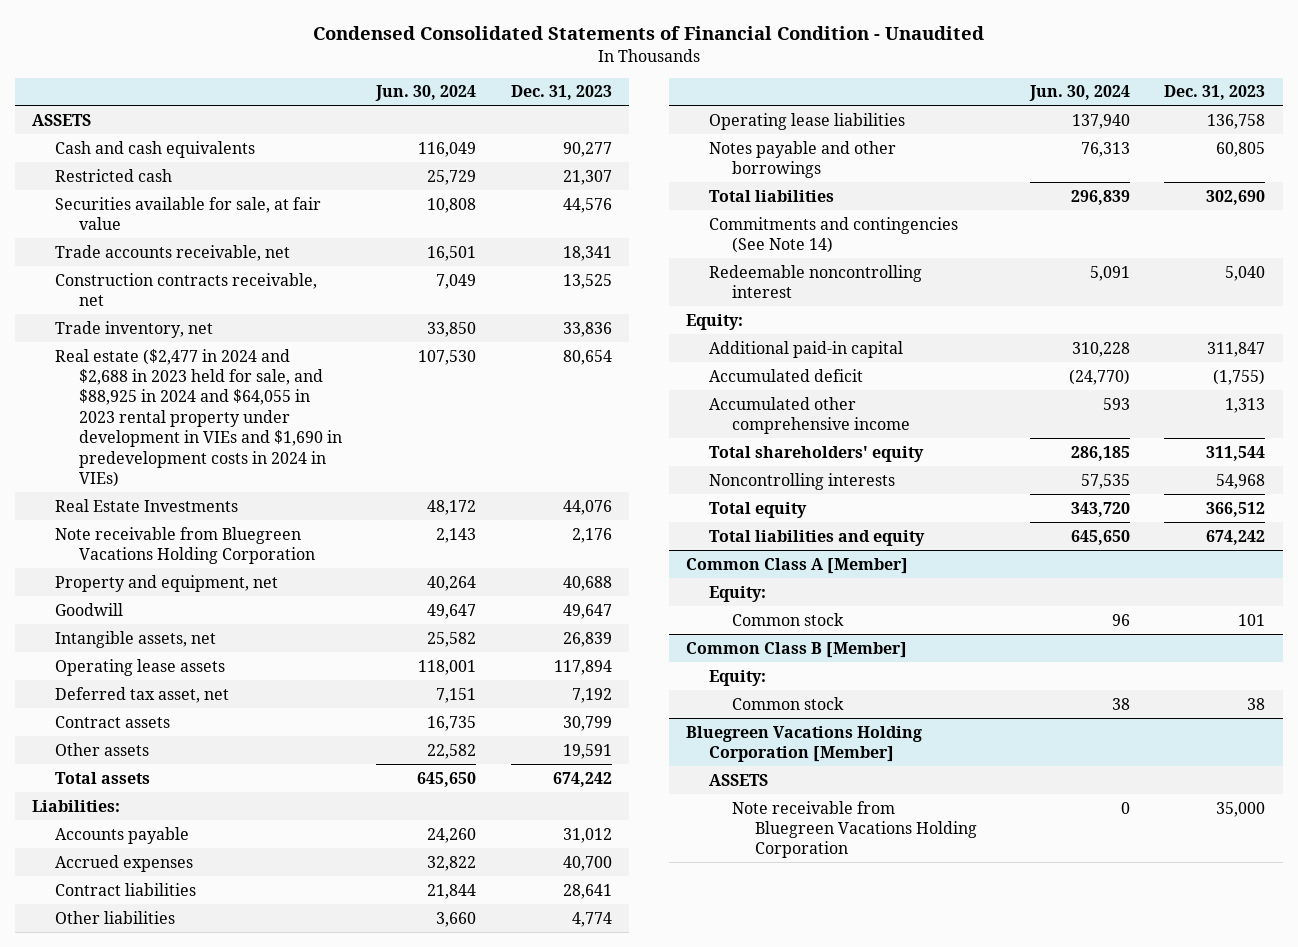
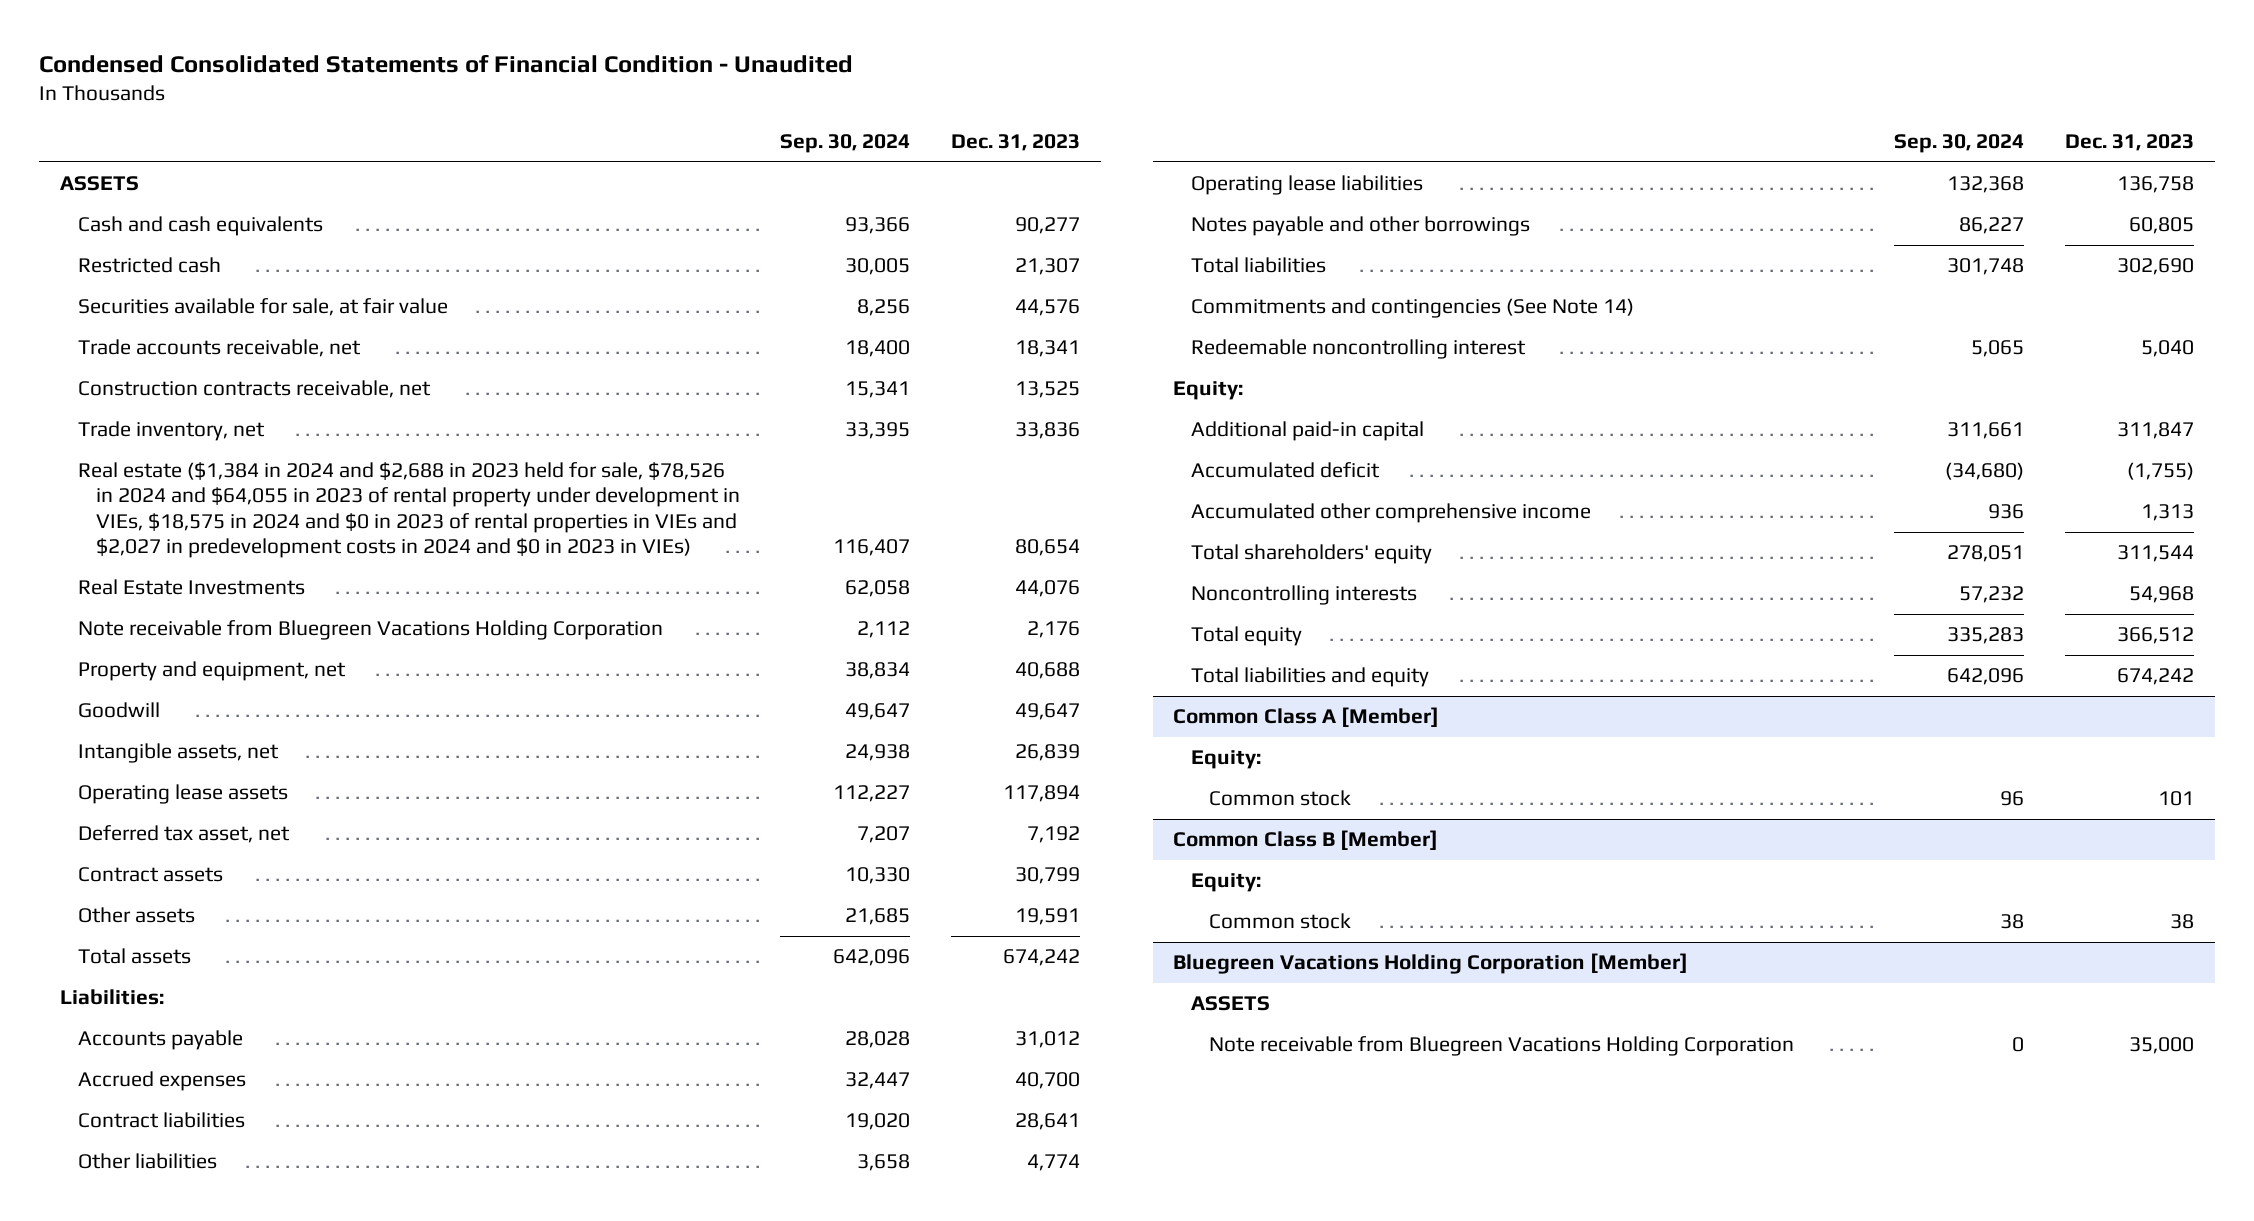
[375,85,477,102] Jun. 30, 2024 -> none
none -> [780,134,911,154] Sep. 30, 2024
[55,348,342,488] Real estate ($2,477 in 2024 and $2,688 in 2023 held for sale, and $88,925 in 2024 and $64,055 in 2023 rental property under development in VIEs and $1,690 in predevelopment costs in 2024 in VIEs) -> [77,462,740,558] Real estate ($1,384 in 2024 and $2,688 in 2023 held for sale, $78,526 in 2024 and $64,055 in 2023 of rental property under development in VIEs, $18,575 in 2024 and $0 in 2023 of rental properties in VIEs and $2,027 in predevelopment costs in 2024 and $0 in 2023 in VIEs)

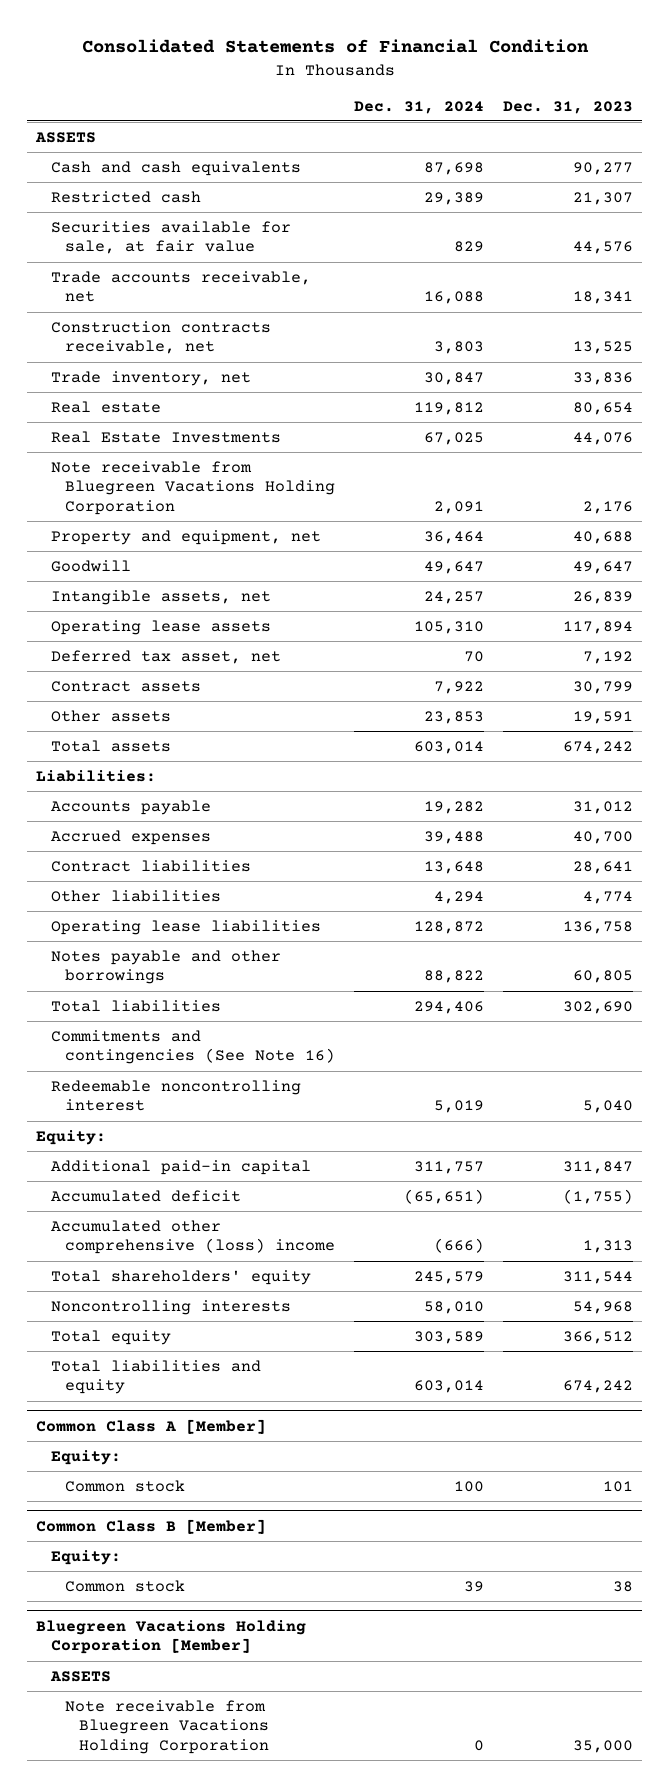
[39,53,854,73] Condensed Consolidated Statements of Financial Condition - Unaudited -> [81,39,589,54] Consolidated Statements of Financial Condition
[780,134,911,154] Sep. 30, 2024 -> none
none -> [353,100,484,114] Dec. 31, 2024
[77,462,740,558] Real estate ($1,384 in 2024 and $2,688 in 2023 held for sale, $78,526 in 2024 and $64,055 in 2023 of rental property under development in VIEs, $18,575 in 2024 and $0 in 2023 of rental properties in VIEs and $2,027 in predevelopment costs in 2024 and $0 in 2023 in VIEs) -> [50,400,161,413] Real estate
[1191,298,1635,319] Commitments and contingencies (See Note 14) -> [50,1029,335,1065] Commitments and contingencies (See Note 16)
[1191,503,1592,524] Accumulated other comprehensive income -> [50,1219,335,1255] Accumulated other comprehensive (loss) income

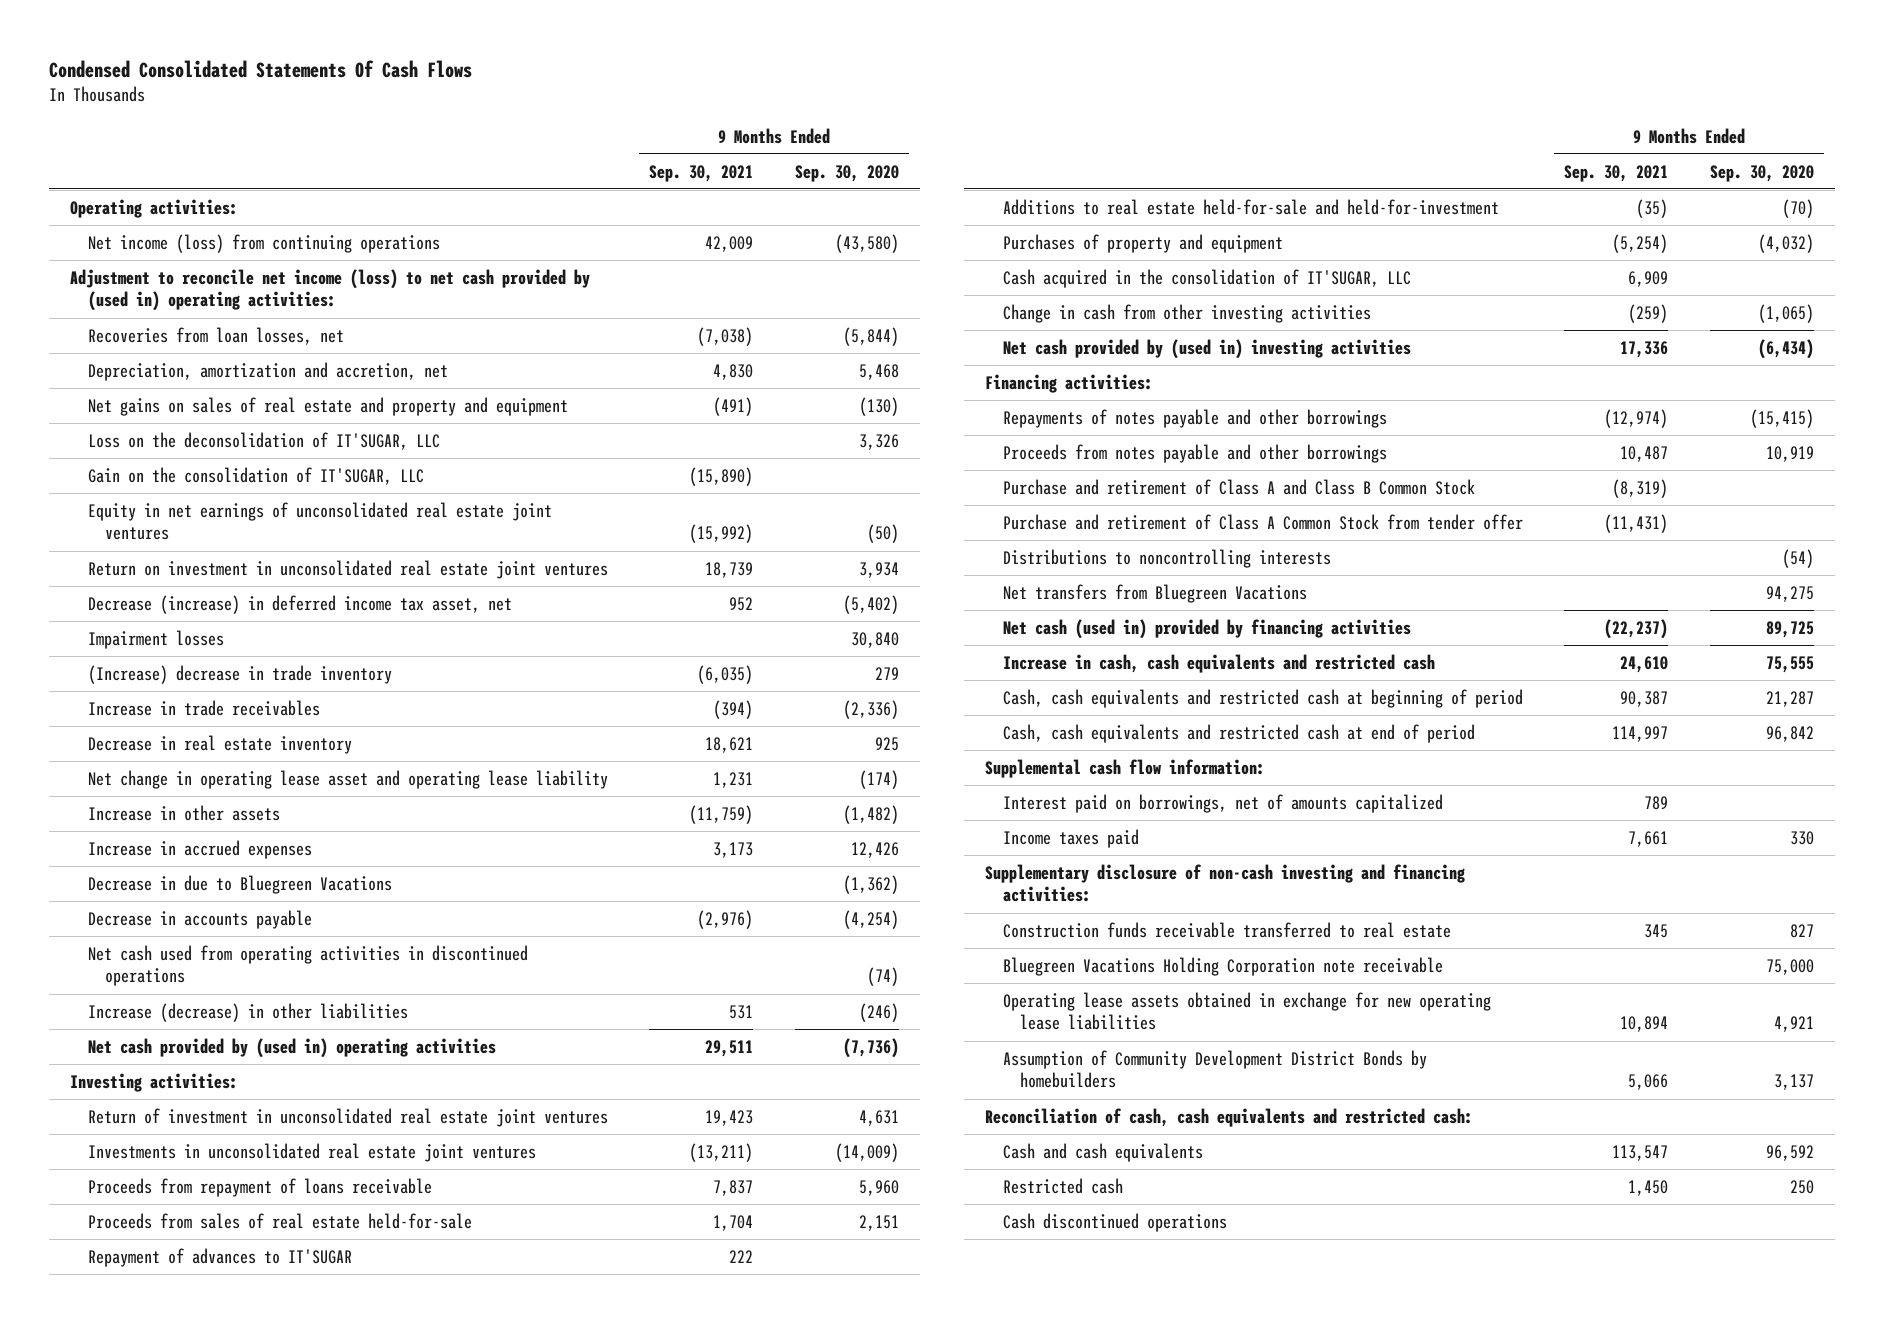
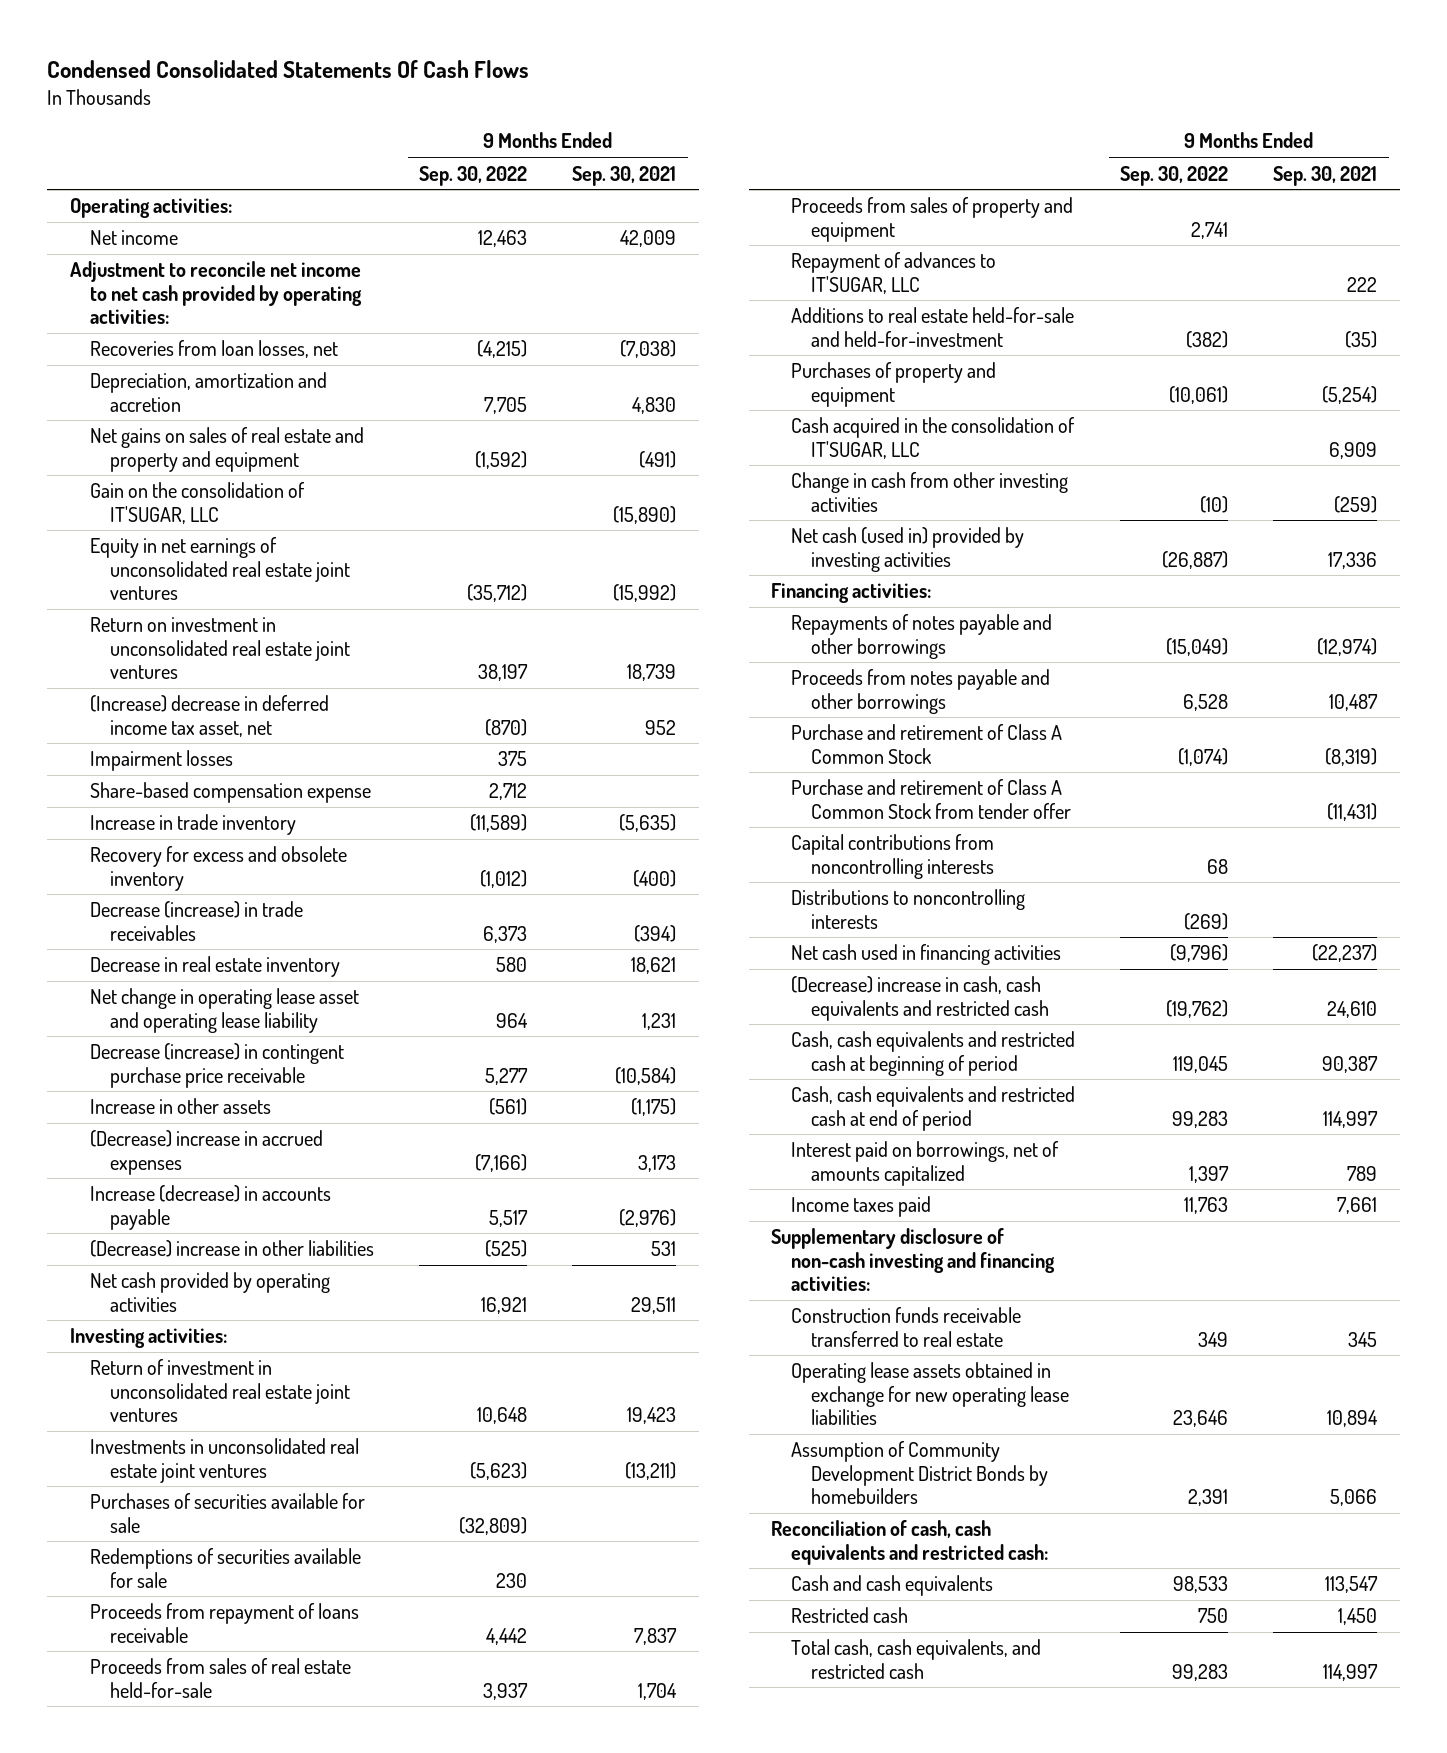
[795,164,900,182] Sep. 30, 2020 -> none
none -> [419,165,528,186] Sep. 30, 2022
[87,233,440,253] Net income (loss) from continuing operations -> [89,230,178,246] Net income
[70,268,591,312] Adjustment to reconcile net income (loss) to net cash provided by (used in) operating activities: -> [70,261,362,324] Adjustment to reconcile net income to net cash provided by operating activities:
[87,361,448,381] Depreciation, amortization and accretion, net -> [89,372,327,412] Depreciation, amortization and accretion
[87,431,440,450] Loss on the deconsolidation of IT'SUGAR, LLC -> none
[87,594,512,614] Decrease (increase) in deferred income tax asset, net -> [89,695,329,737] (Increase) decrease in deferred income tax asset, net
none -> [89,782,371,804] Share-based compensation expense
[87,664,392,684] (Increase) decrease in trade inventory -> [89,814,296,836] Increase in trade inventory
[697,664,754,684] (6,035) -> [619,814,677,833] (5,635)
none -> [89,846,347,891] Recovery for excess and obsolete inventory
[87,699,320,716] Increase in trade receivables -> [89,901,303,941] Decrease (increase) in trade receivables
[87,874,392,894] Decrease in due to Bluegreen Vacations -> none
[87,944,528,987] Net cash used from operating activities in discontinued operations -> none
none -> [89,1043,344,1088] Decrease (increase) in contingent purchase price receivable
[689,804,754,824] (11,759) -> [631,1098,677,1117] (1,175)
[87,839,312,859] Increase in accrued expenses -> [89,1130,323,1175] (Decrease) increase in accrued expenses
[87,909,312,929] Decrease in accounts payable -> [89,1185,331,1230] Increase (decrease) in accounts payable
[87,1002,408,1022] Increase (decrease) in other liabilities -> [89,1240,374,1258] (Decrease) increase in other liabilities
[87,1037,496,1058] Net cash provided by (used in) operating activities -> [89,1272,330,1312] Net cash provided by operating activities
none -> [89,1493,365,1533] Purchases of securities available for sale
none -> [89,1548,361,1588] Redemptions of securities available for sale
none -> [790,197,1073,242] Proceeds from sales of property and equipment
[87,1247,352,1267] Repayment of advances to IT'SUGAR -> [790,252,996,294] Repayment of advances to IT'SUGAR, LLC
[1002,338,1411,359] Net cash provided by (used in) investing activities -> [790,527,1024,572] Net cash (used in) provided by investing activities
[1002,478,1475,495] Purchase and retirement of Class A and Class B Common Stock -> [790,724,1062,764] Purchase and retirement of Class A Common Stock
none -> [790,834,994,879] Capital contributions from noncontrolling interests
[1002,583,1307,603] Net transfers from Bluegreen Vacations -> none
[1002,618,1411,639] Net cash (used in) provided by financing activities -> [790,944,1061,966] Net cash used in financing activities
[1002,653,1435,673] Increase in cash, cash equivalents and restricted cash -> [790,976,1049,1021] (Decrease) increase in cash, cash equivalents and restricted cash
[985,758,1266,778] Supplemental cash flow information: -> none
[1002,956,1443,976] Bluegreen Vacations Holding Corporation note receivable -> none
[1002,1212,1227,1232] Cash discontinued operations -> none
none -> [790,1639,1041,1679] Total cash, cash equivalents, and restricted cash

